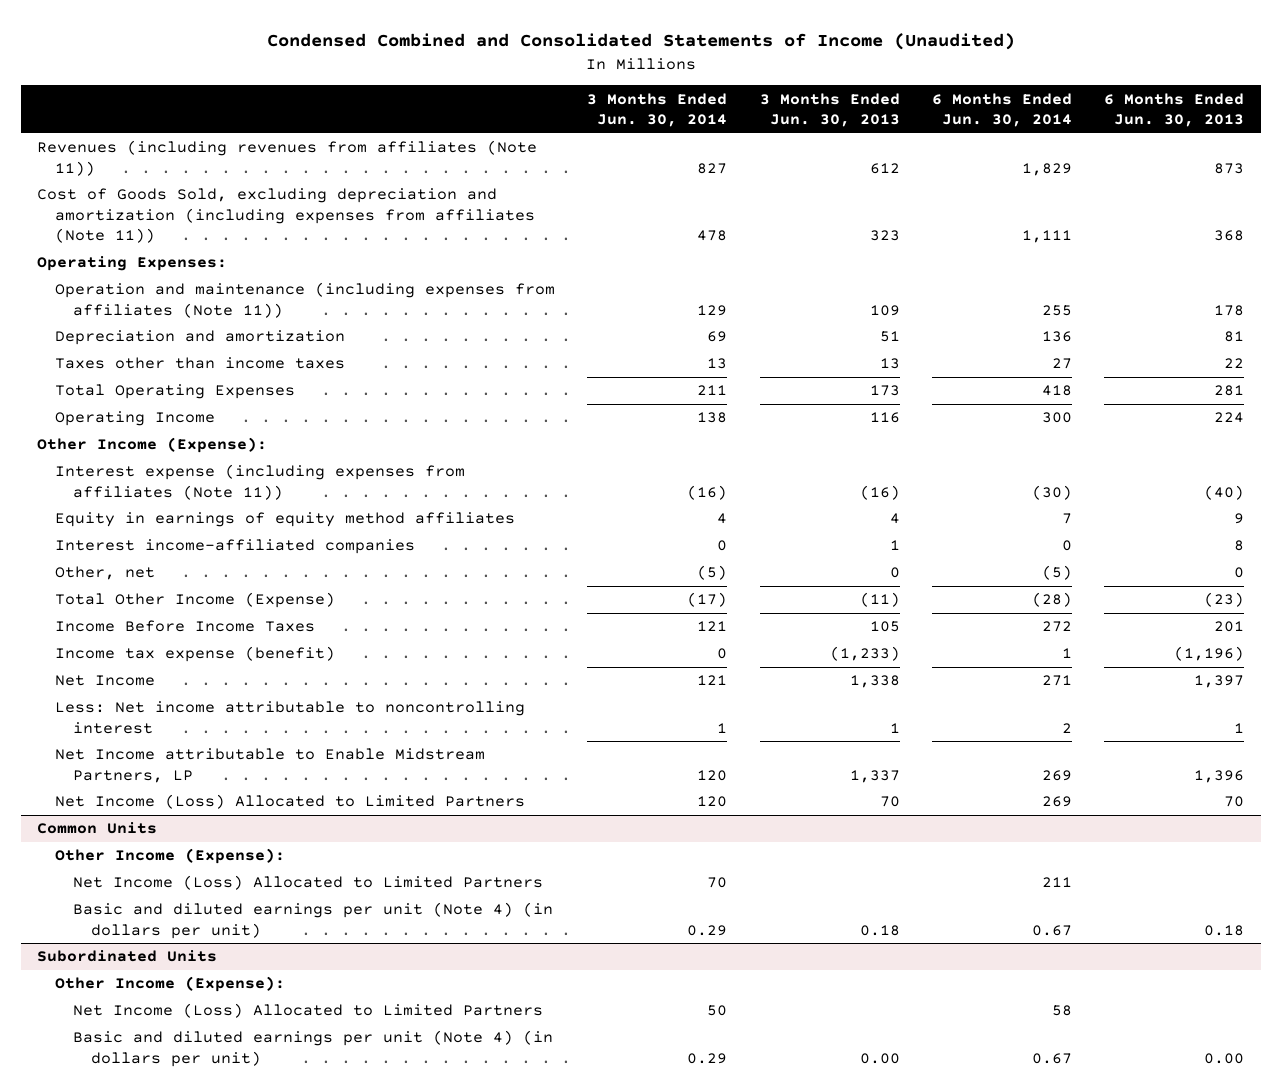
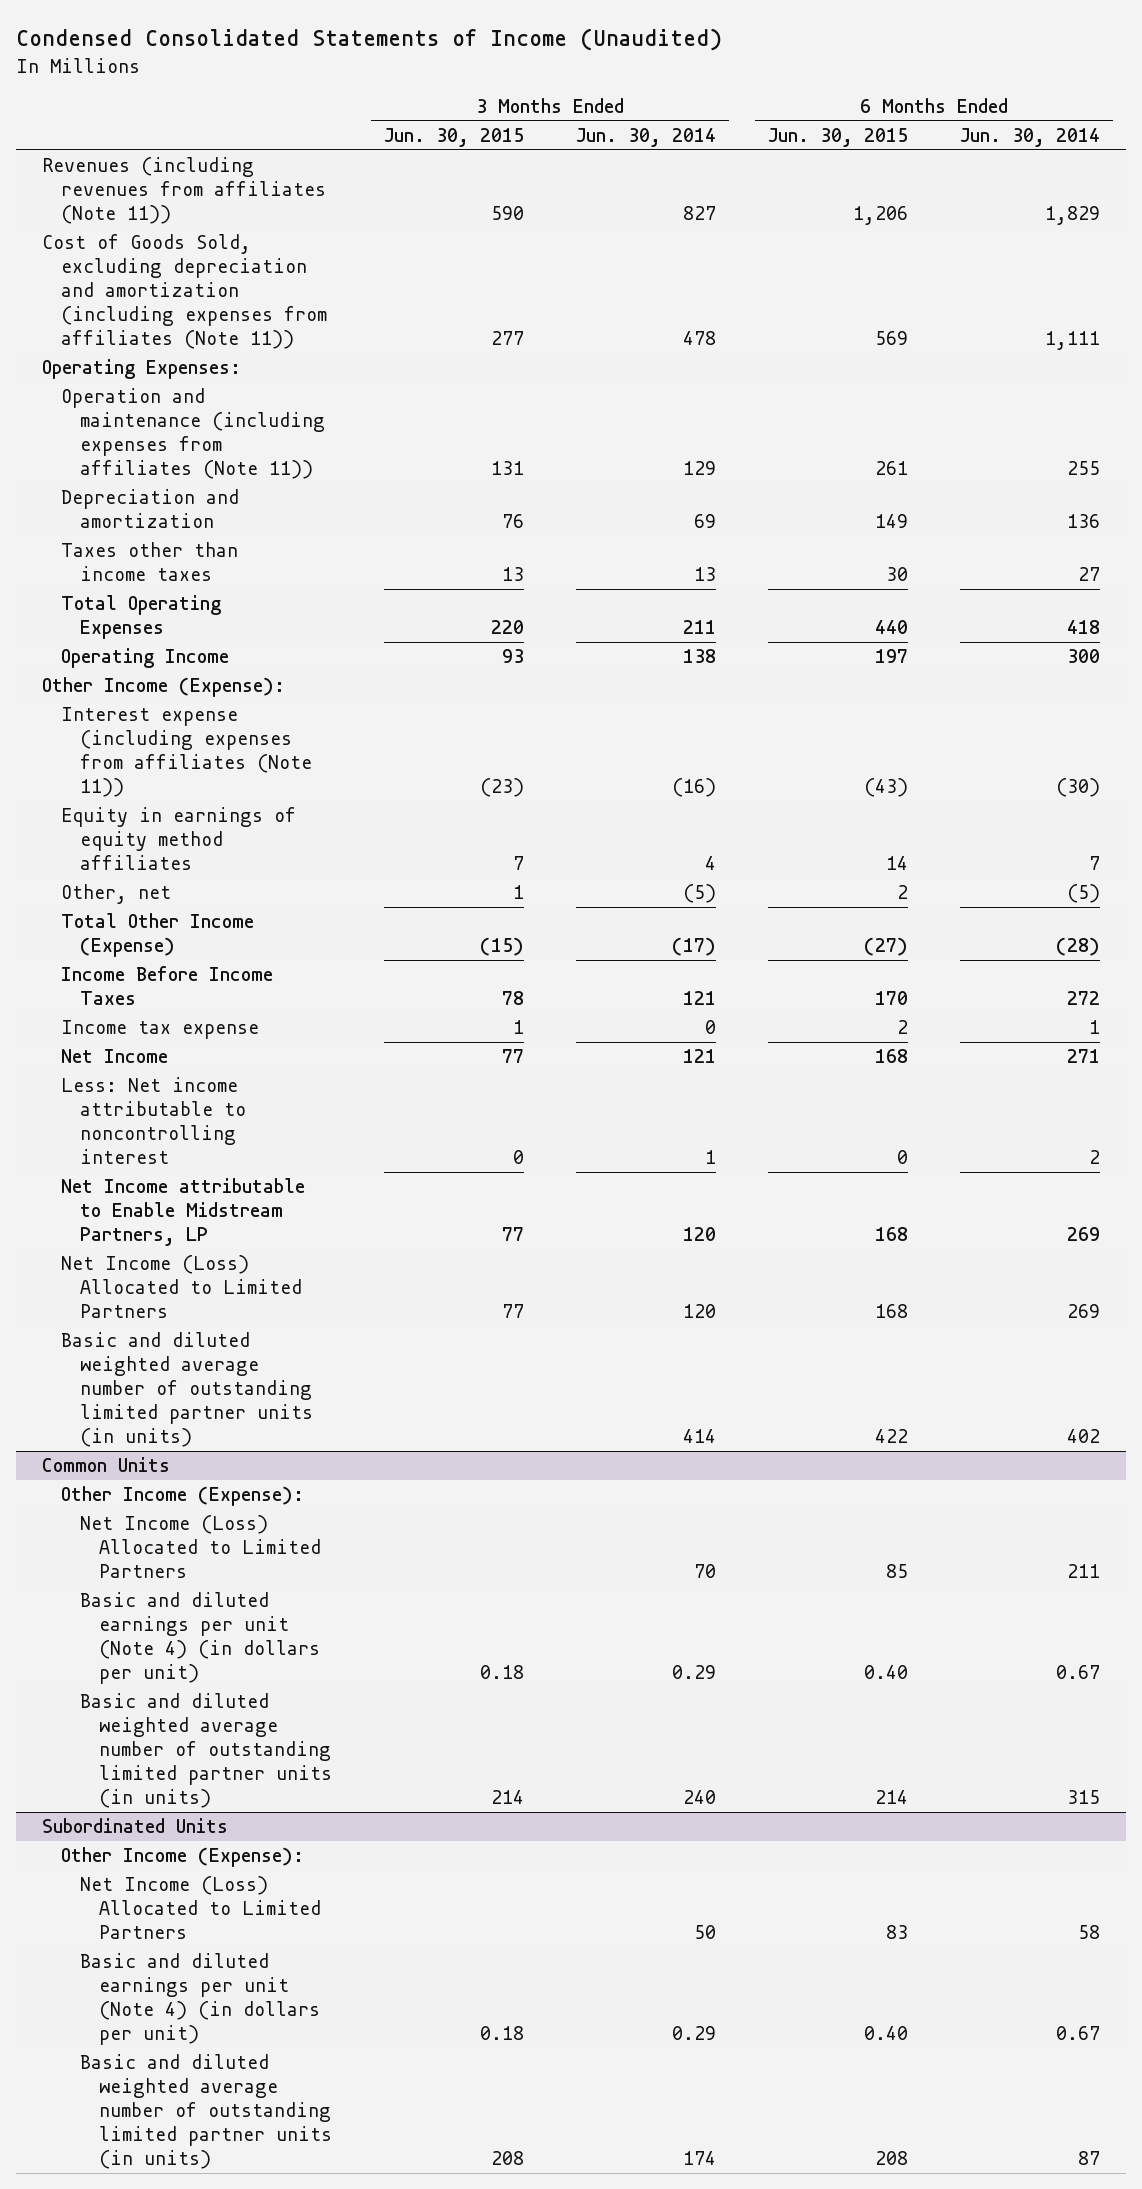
[266,33,1015,51] Condensed Combined and Consolidated Statements of Income (Unaudited) -> [16,28,723,52] Condensed Consolidated Statements of Income (Unaudited)
[759,92,900,127] 3 Months Ended Jun. 30, 2013 -> none
[1104,92,1245,127] 6 Months Ended Jun. 30, 2013 -> none
none -> [384,127,525,147] Jun. 30, 2015
none -> [768,127,909,147] Jun. 30, 2015
[54,539,415,555] Interest income-affiliated companies -> none
[54,646,335,663] Income tax expense (benefit) -> [61,1020,260,1040] Income tax expense
none -> [61,1332,314,1448] Basic and diluted weighted average number of outstanding limited partner units (in units)
none -> [80,1693,333,1809] Basic and diluted weighted average number of outstanding limited partner units (in units)
none -> [80,2054,333,2170] Basic and diluted weighted average number of outstanding limited partner units (in units)

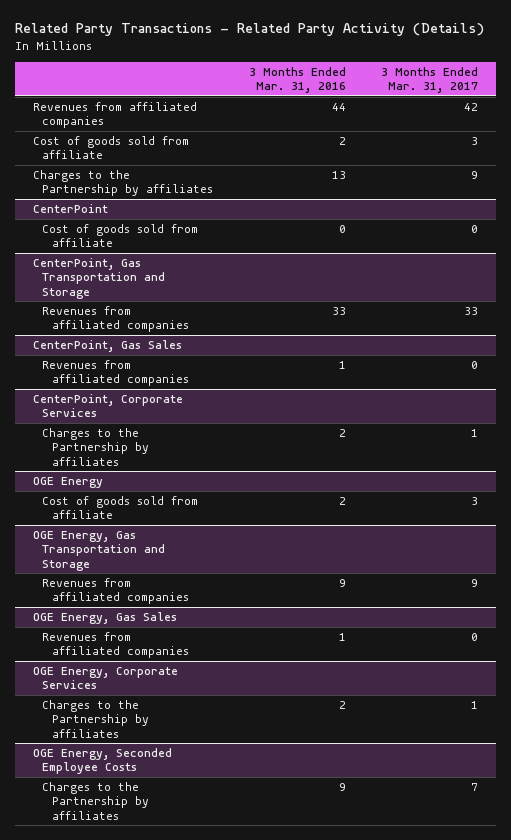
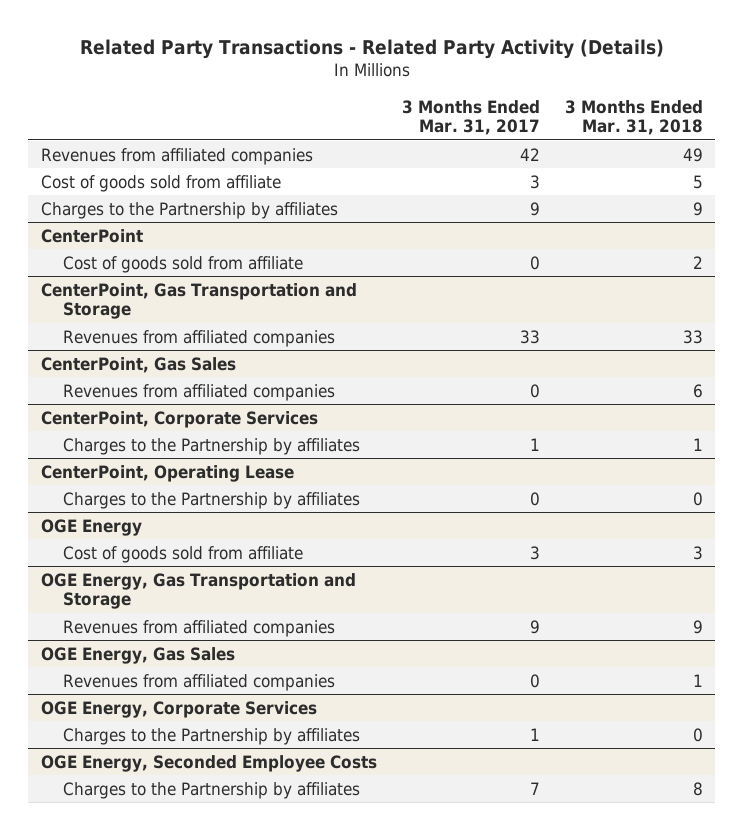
[248,66,346,93] 3 Months Ended Mar. 31, 2016 -> none
none -> [564,99,703,136] 3 Months Ended Mar. 31, 2018
none -> [40,464,294,482] CenterPoint, Operating Lease
none -> [62,491,360,509] Charges to the Partnership by affiliates

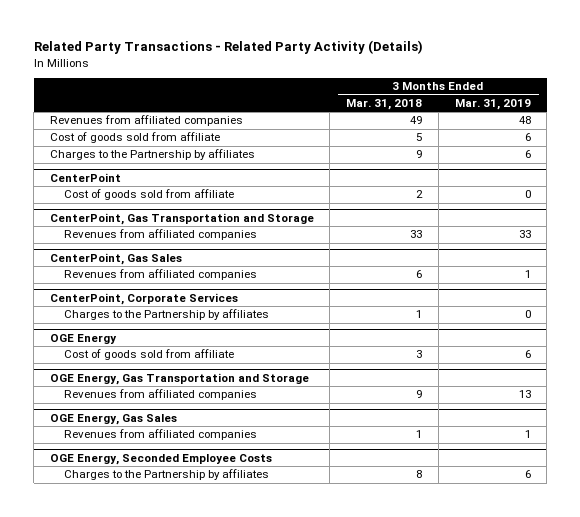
[401,99,540,136] 3 Months Ended Mar. 31, 2017 -> none
none -> [454,98,531,110] Mar. 31, 2019
[40,464,294,482] CenterPoint, Operating Lease -> none
[62,491,360,509] Charges to the Partnership by affiliates -> none
[40,700,317,718] OGE Energy, Corporate Services -> none
[62,727,360,745] Charges to the Partnership by affiliates -> none

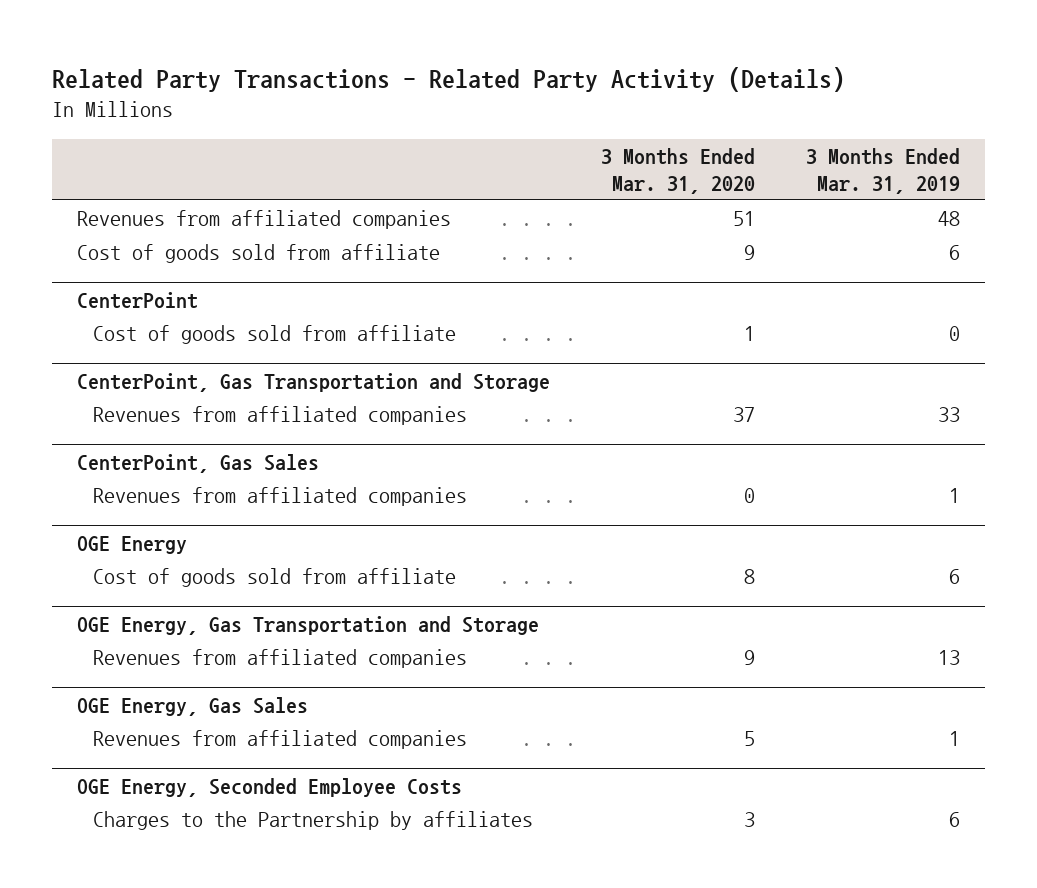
[346,98,423,110] Mar. 31, 2018 -> none
none -> [601,147,756,194] 3 Months Ended Mar. 31, 2020
[49,149,255,161] Charges to the Partnership by affiliates -> none
[49,292,238,305] CenterPoint, Corporate Services -> none
[63,309,269,321] Charges to the Partnership by affiliates -> none

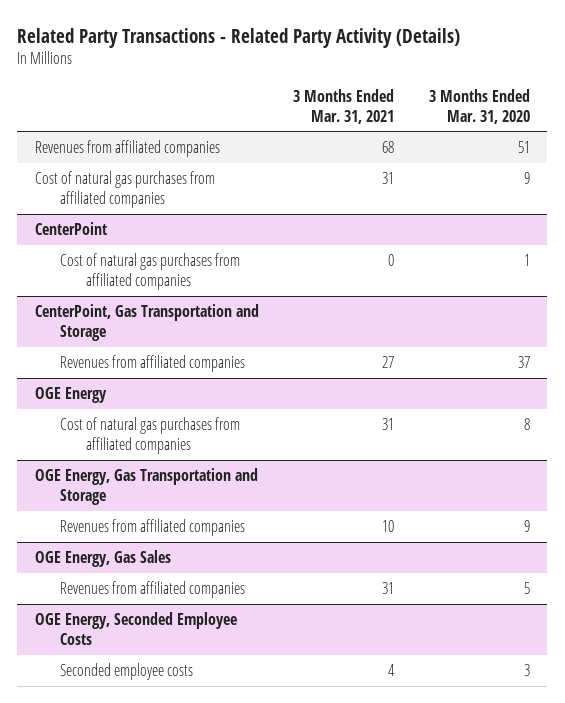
[805,147,960,194] 3 Months Ended Mar. 31, 2019 -> none
none -> [293,88,395,124] 3 Months Ended Mar. 31, 2021
[77,243,441,263] Cost of goods sold from affiliate -> [34,171,215,209] Cost of natural gas purchases from affiliated companies
[93,324,457,344] Cost of goods sold from affiliate -> [60,253,241,291] Cost of natural gas purchases from affiliated companies
[77,453,320,473] CenterPoint, Gas Sales -> none
[93,486,468,506] Revenues from affiliated companies -> none
[93,567,457,587] Cost of goods sold from affiliate -> [60,417,241,455] Cost of natural gas purchases from affiliated companies
[93,810,534,830] Charges to the Partnership by affiliates -> [60,663,194,681] Seconded employee costs

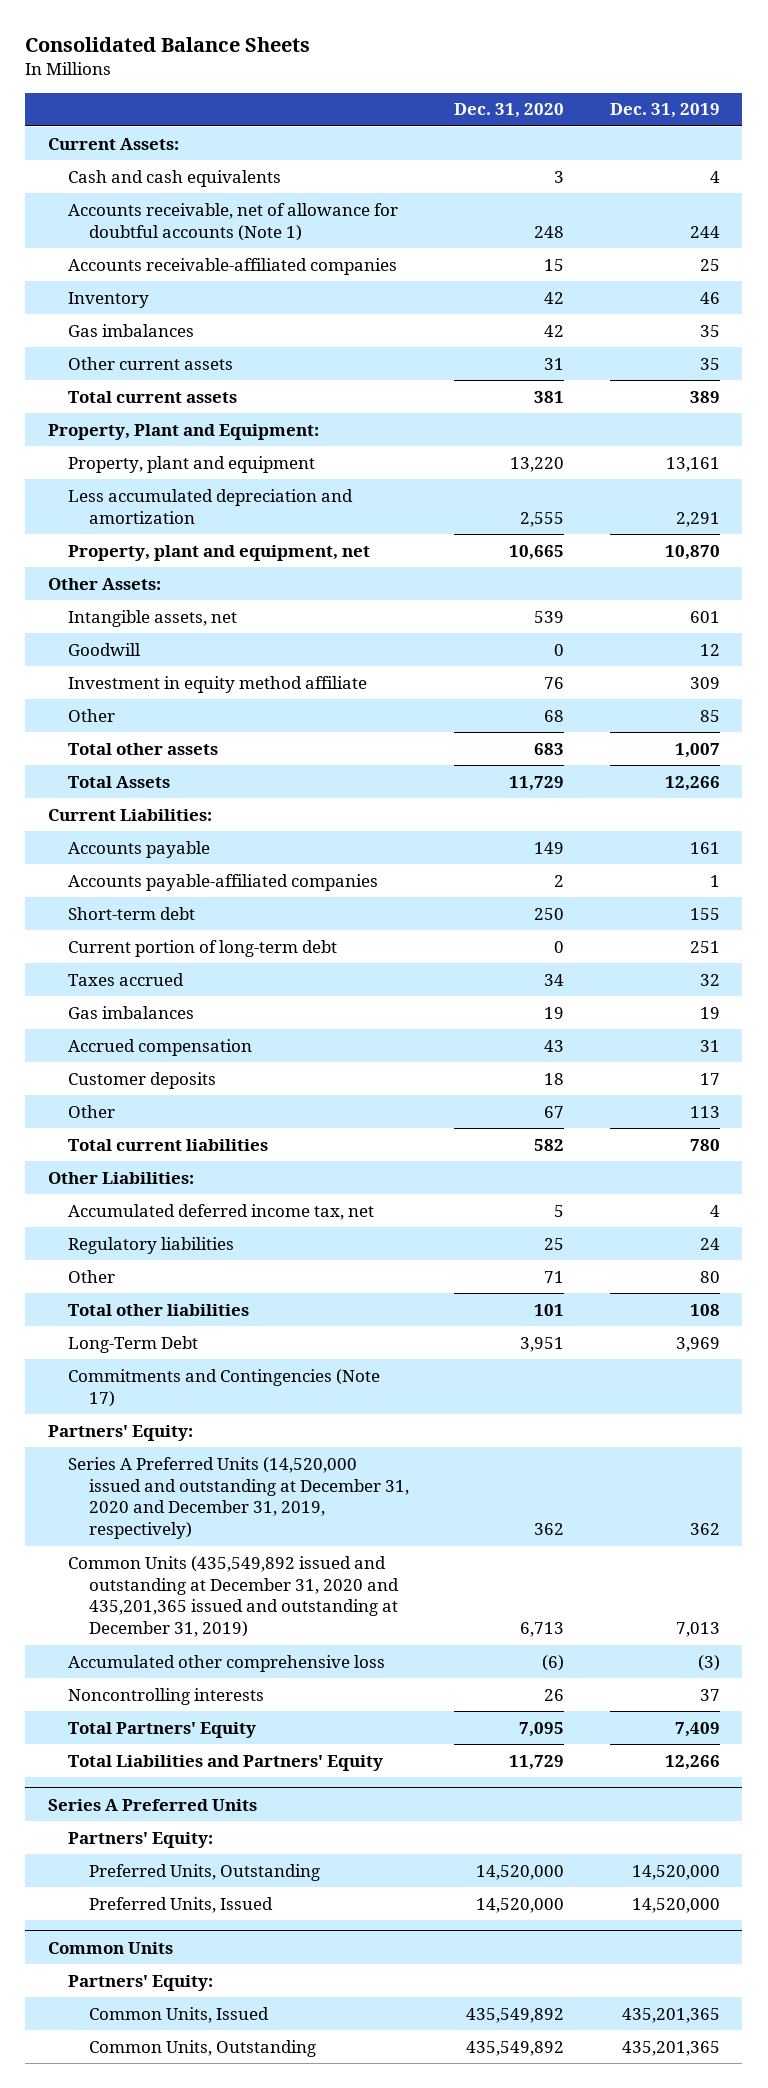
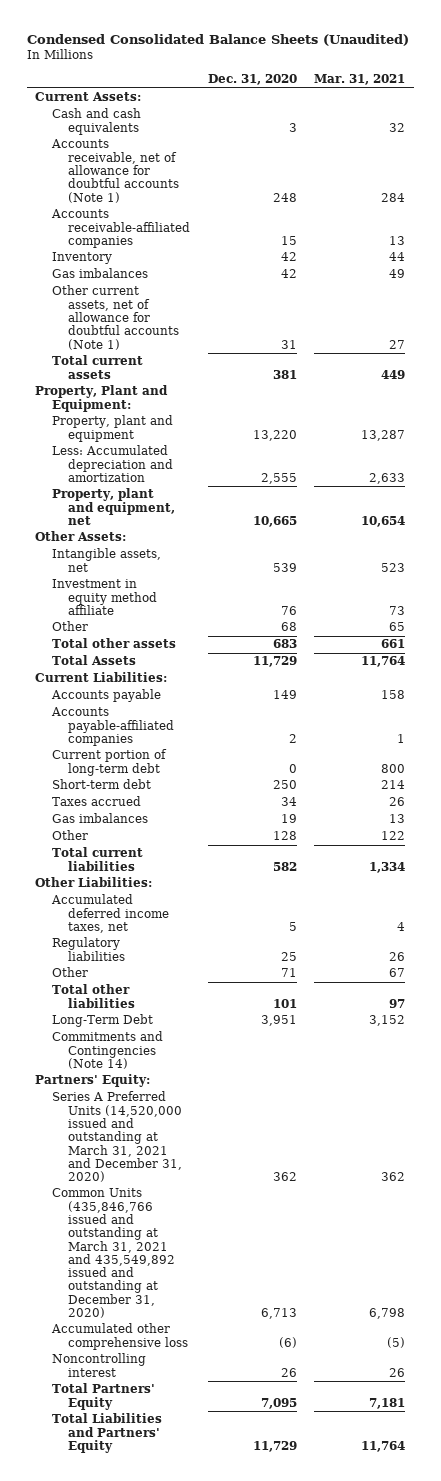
[25,37,311,53] Consolidated Balance Sheets -> [26,34,409,47] Condensed Consolidated Balance Sheets (Unaudited)
[609,103,720,119] Dec. 31, 2019 -> none
none -> [314,74,406,86] Mar. 31, 2021
[68,356,234,370] Other current assets -> [51,285,179,350] Other current assets, net of allowance for doubtful accounts (Note 1)
[68,488,354,524] Less accumulated depreciation and amortization -> [51,445,173,483] Less: Accumulated depreciation and amortization
[68,642,142,656] Goodwill -> none
[68,906,196,920] Short-term debt -> [51,779,151,790] Short-term debt
[68,1038,253,1056] Accrued compensation -> none
[68,1071,217,1089] Customer deposits -> none
[544,1105,565,1118] 67 -> [272,831,297,841] 128
[68,1203,375,1220] Accumulated deferred income tax, net -> [50,894,169,934] Accumulated deferred income taxes, net
[68,1368,381,1407] Commitments and Contingencies (Note 17) -> [51,1031,163,1070] Commitments and Contingencies (Note 14)
[68,1456,409,1540] Series A Preferred Units (14,520,000 issued and outstanding at December 31, 2020 and December 31, 2019, respectively) -> [51,1091,182,1183] Series A Preferred Units (14,520,000 issued and outstanding at March 31, 2021 and December 31, 2020)
[68,1555,399,1638] Common Units (435,549,892 issued and outstanding at December 31, 2020 and 435,201,365 issued and outstanding at December 31, 2019) -> [51,1188,175,1318] Common Units (435,846,766 issued and outstanding at March 31, 2021 and 435,549,892 issued and outstanding at December 31, 2020)
[68,1687,265,1705] Noncontrolling interests -> [51,1353,146,1377] Noncontrolling interest
[48,1798,258,1811] Series A Preferred Units -> none
[68,1831,214,1848] Partners' Equity: -> none
[88,1863,320,1881] Preferred Units, Outstanding -> none
[88,1896,273,1913] Preferred Units, Issued -> none
[48,1941,174,1954] Common Units -> none
[68,1974,214,1991] Partners' Equity: -> none
[88,2006,269,2023] Common Units, Issued -> none
[88,2039,316,2057] Common Units, Outstanding -> none

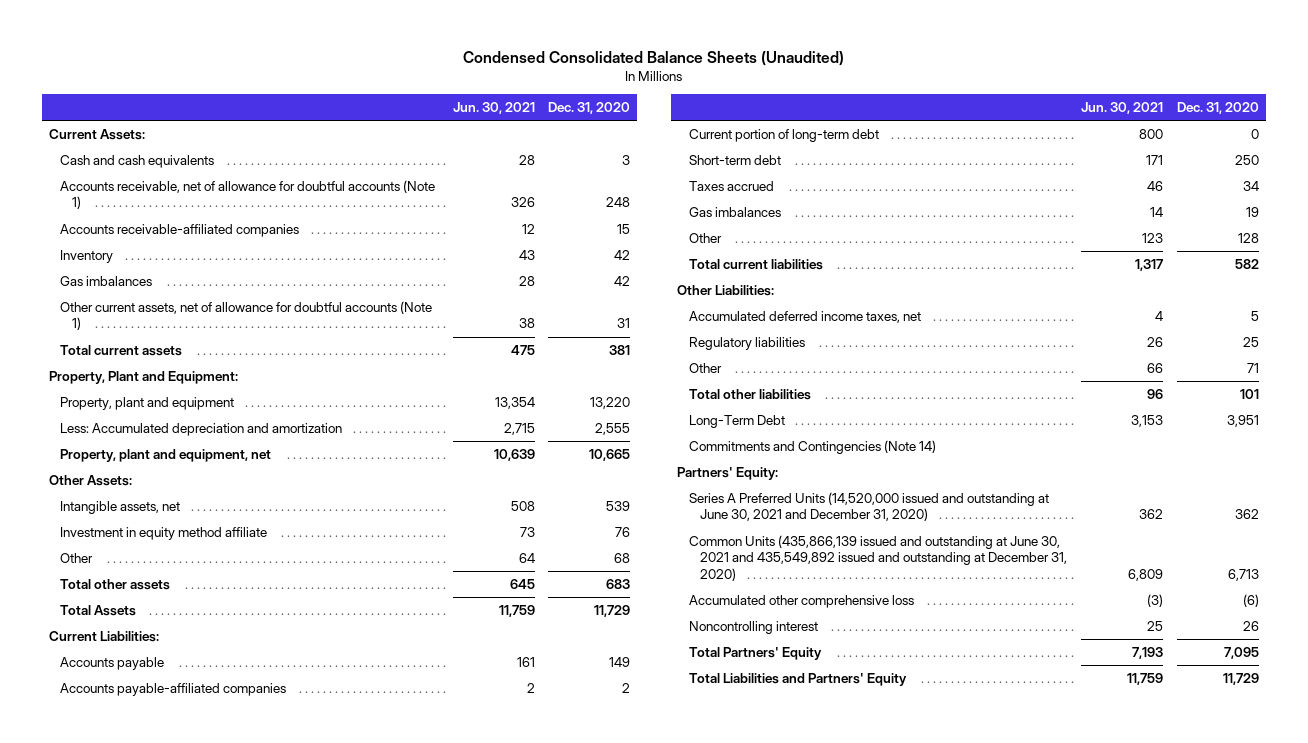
[314,74,406,86] Mar. 31, 2021 -> none
none -> [452,102,535,115] Jun. 30, 2021
[51,1091,182,1183] Series A Preferred Units (14,520,000 issued and outstanding at March 31, 2021 and December 31, 2020) -> [688,492,1049,522] Series A Preferred Units (14,520,000 issued and outstanding at June 30, 2021 and December 31, 2020)
[51,1188,175,1318] Common Units (435,846,766 issued and outstanding at March 31, 2021 and 435,549,892 issued and outstanding at December 31, 2020) -> [688,535,1068,581] Common Units (435,866,139 issued and outstanding at June 30, 2021 and 435,549,892 issued and outstanding at December 31, 2020)

